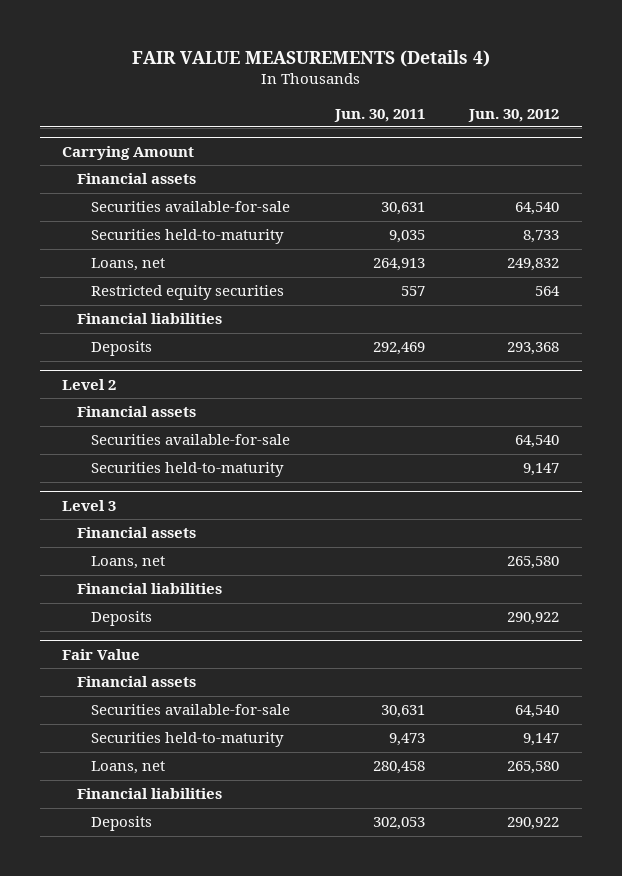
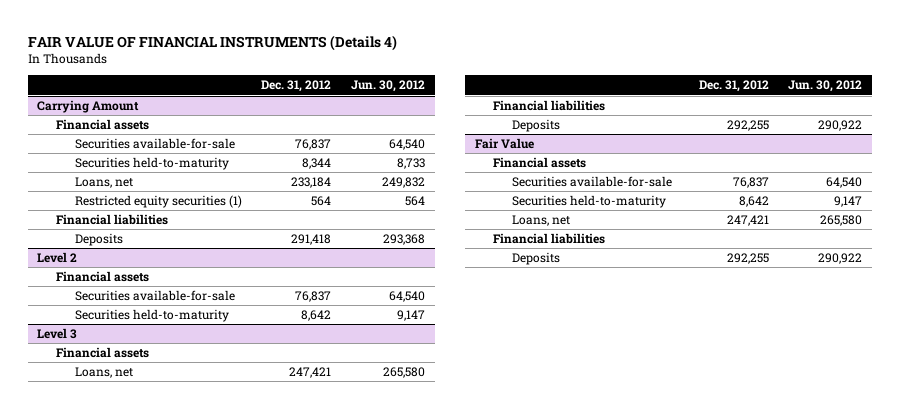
[131,49,490,67] FAIR VALUE MEASUREMENTS (Details 4) -> [27,34,397,51] FAIR VALUE OF FINANCIAL INSTRUMENTS (Details 4)
[333,108,425,122] Jun. 30, 2011 -> none
none -> [261,80,332,93] Dec. 31, 2012
[91,285,285,301] Restricted equity securities -> [74,195,242,209] Restricted equity securities (1)

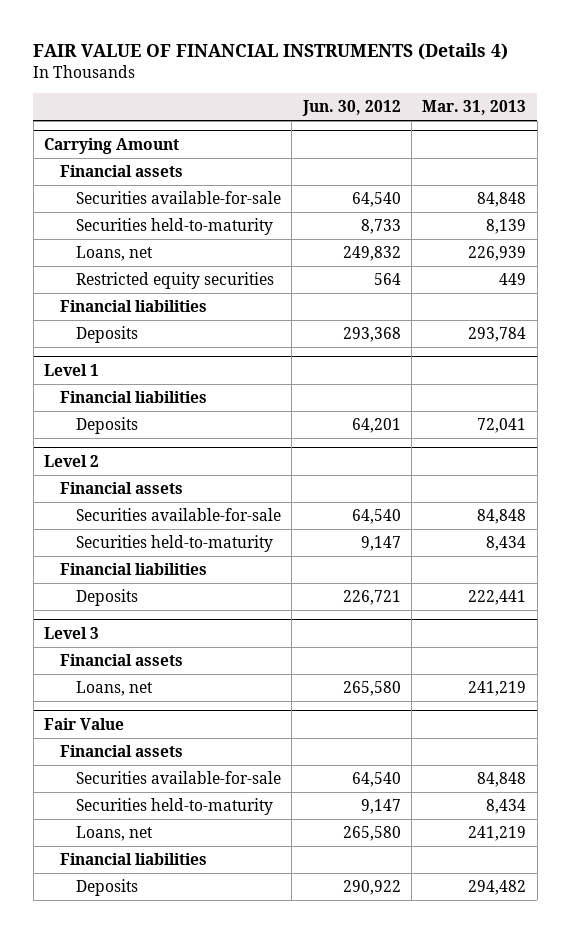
[261,80,332,93] Dec. 31, 2012 -> none
none -> [422,100,527,116] Mar. 31, 2013
[74,195,242,209] Restricted equity securities (1) -> [75,272,274,290] Restricted equity securities
none -> [44,363,100,376] Level 1
none -> [60,391,208,404] Financial liabilities
none -> [75,417,138,435] Deposits
none -> [60,563,208,576] Financial liabilities
none -> [75,589,138,607] Deposits
[493,100,606,112] Financial liabilities -> none
[512,119,561,133] Deposits -> none

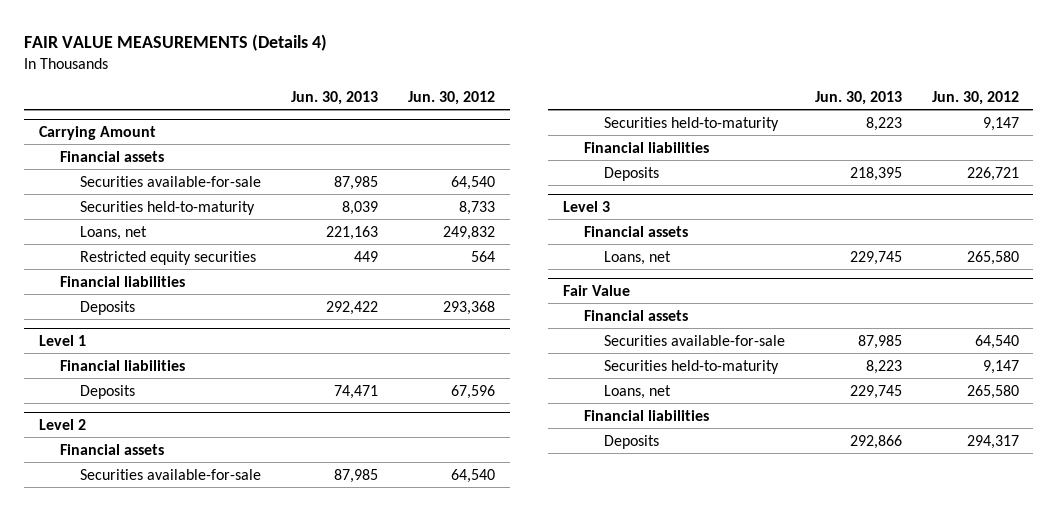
[33,43,509,61] FAIR VALUE OF FINANCIAL INSTRUMENTS (Details 4) -> [24,34,328,52] FAIR VALUE MEASUREMENTS (Details 4)
[422,100,527,116] Mar. 31, 2013 -> none
none -> [290,90,378,105] Jun. 30, 2013
[351,418,401,434] 64,201 -> [450,384,495,399] 67,596
[342,880,401,896] 290,922 -> [966,434,1019,449] 294,317

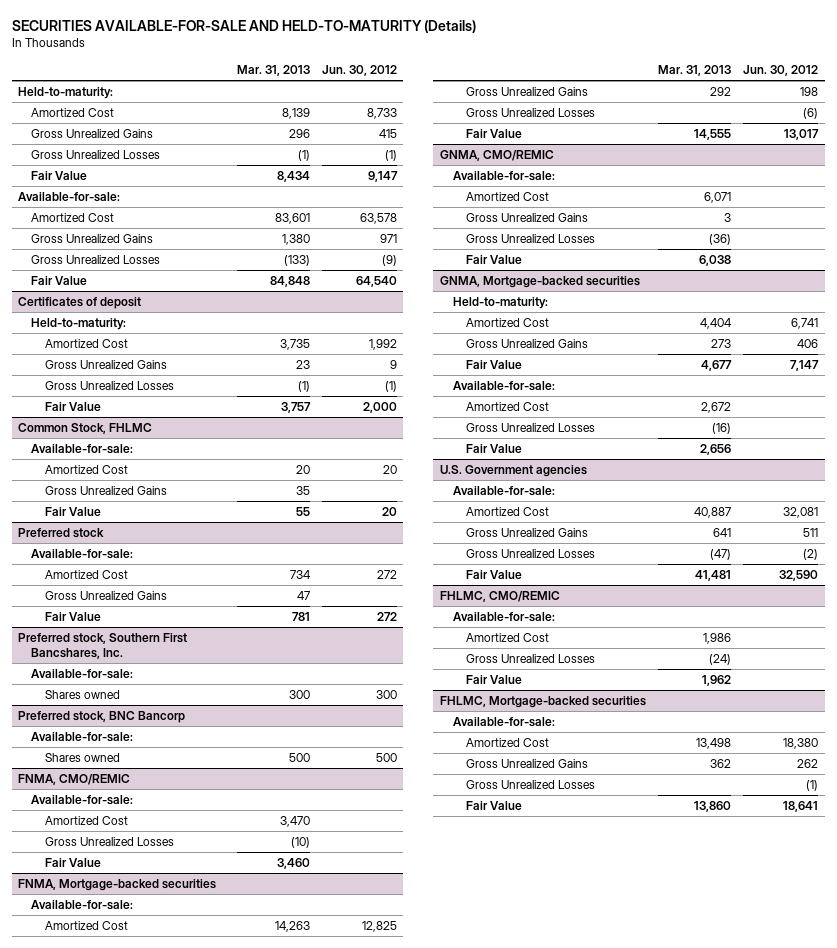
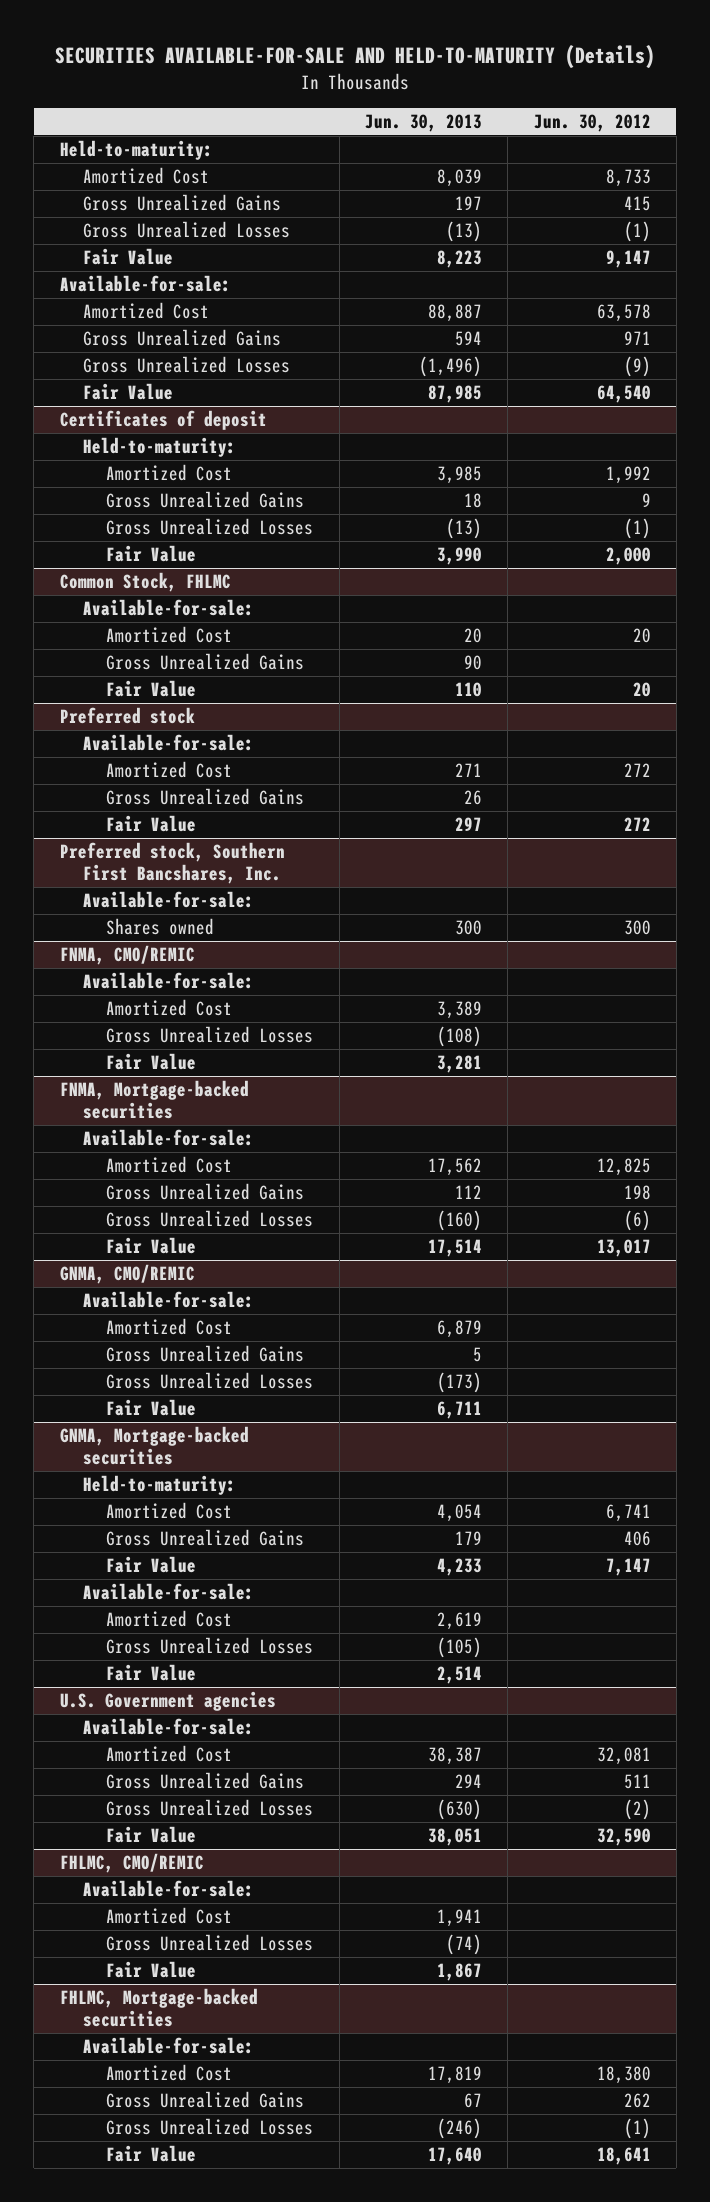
[236,65,310,77] Mar. 31, 2013 -> none
none -> [364,113,482,132] Jun. 30, 2013
[18,711,186,724] Preferred stock, BNC Bancorp -> none
[31,732,134,743] Available-for-sale: -> none
[44,753,120,763] Shares owned -> none

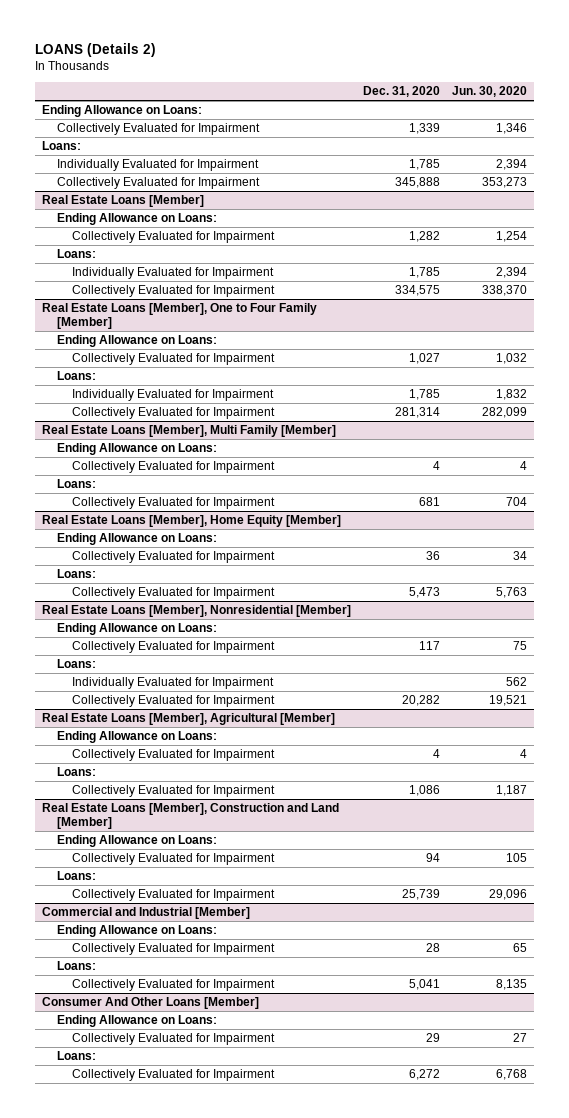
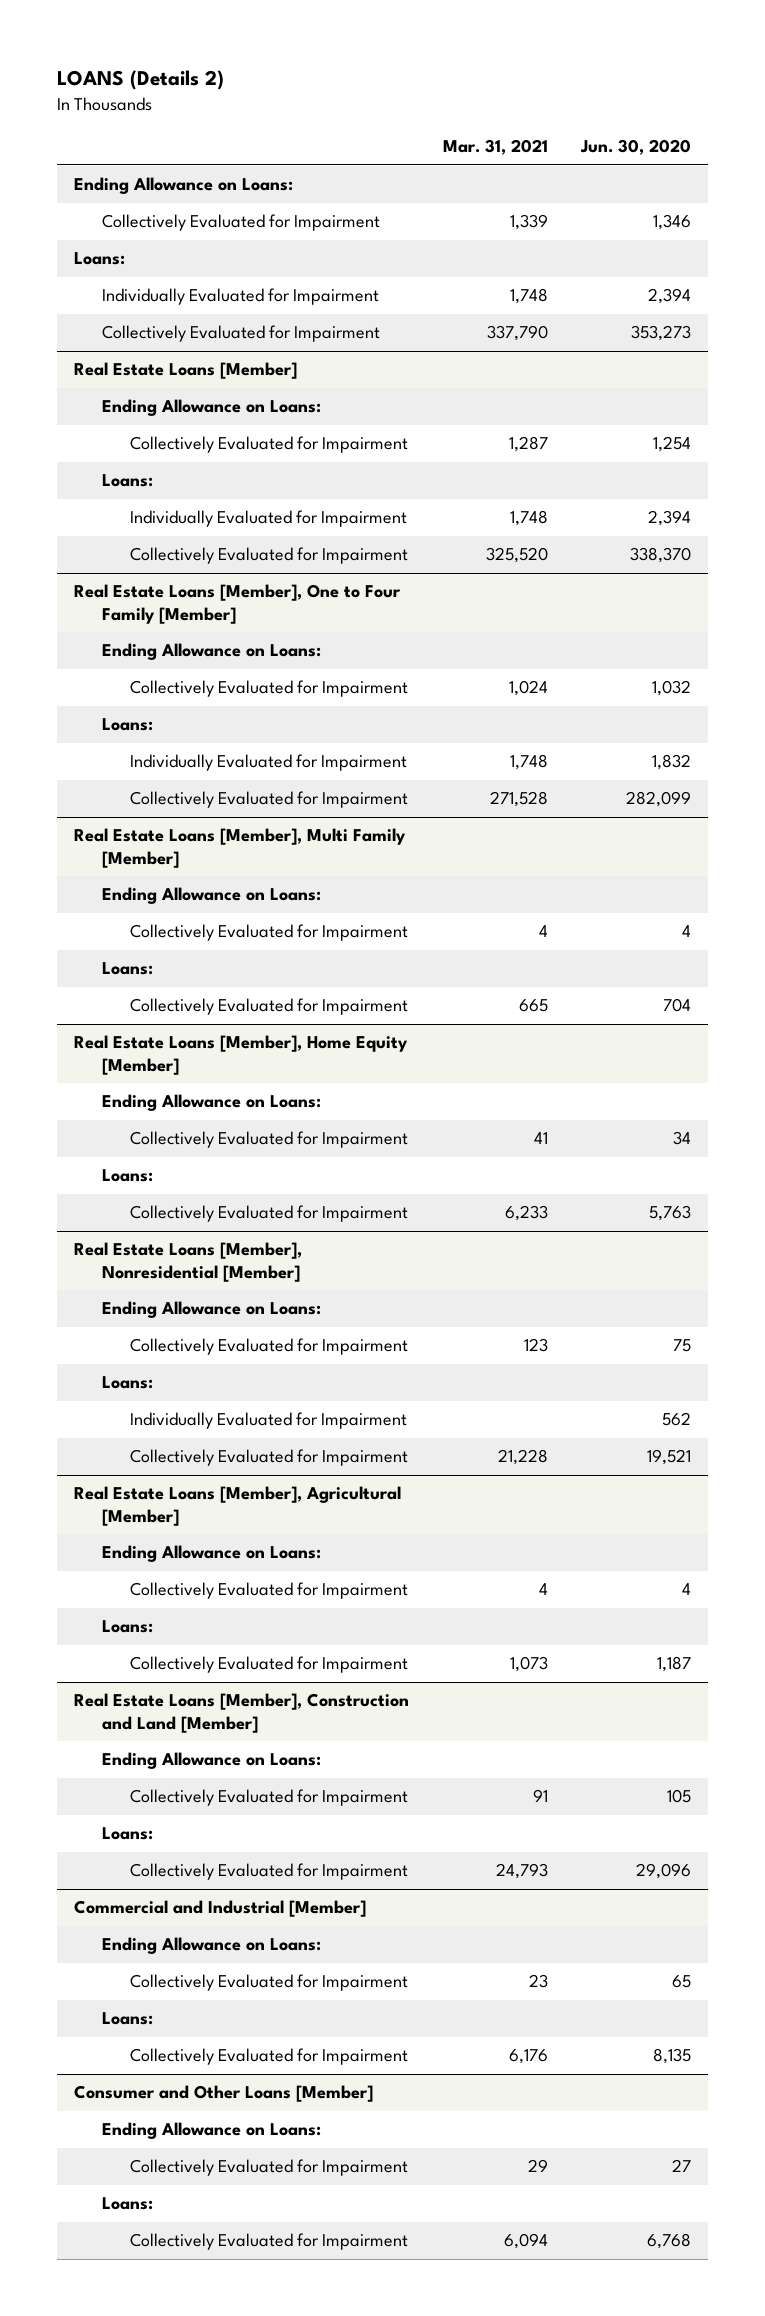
[363,86,441,98] Dec. 31, 2020 -> none
none -> [442,139,548,156] Mar. 31, 2021
[41,997,259,1010] Consumer And Other Loans [Member] -> [73,2085,373,2103] Consumer and Other Loans [Member]

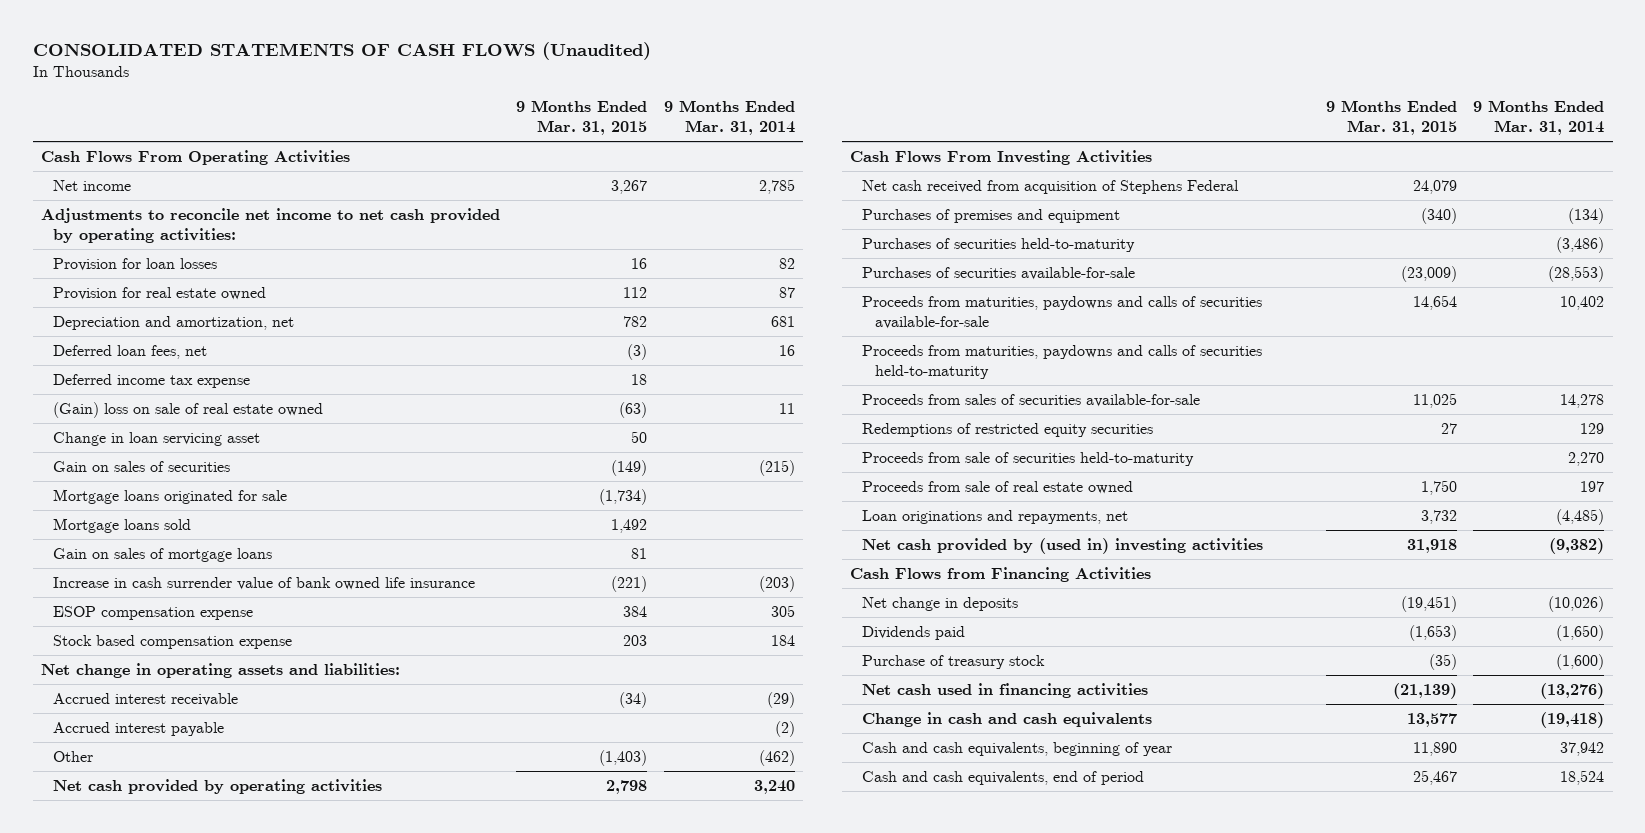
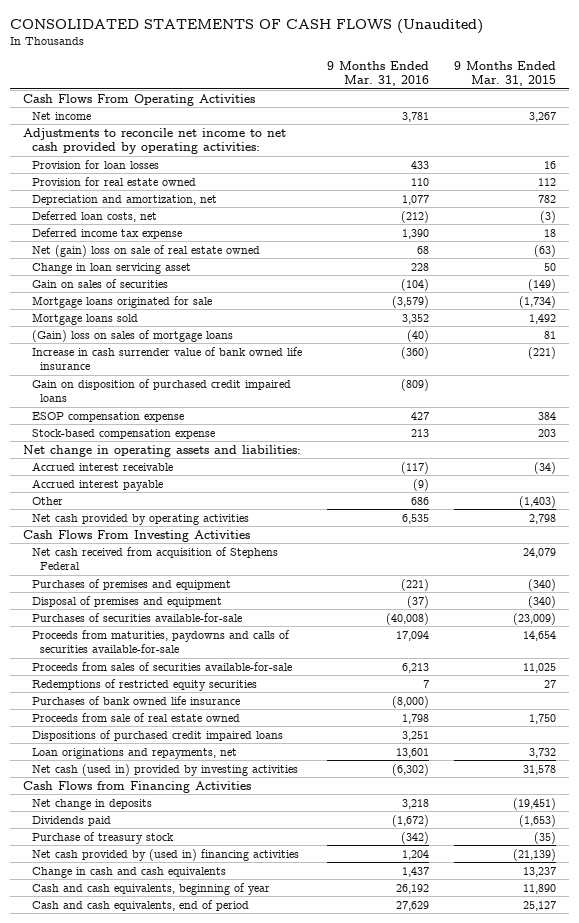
[664,100,796,136] 9 Months Ended Mar. 31, 2014 -> none
none -> [326,60,429,87] 9 Months Ended Mar. 31, 2016
[53,344,208,359] Deferred loan fees, net -> [31,210,157,222] Deferred loan costs, net
[53,401,324,418] (Gain) loss on sale of real estate owned -> [31,244,260,257] Net (gain) loss on sale of real estate owned
[53,547,273,562] Gain on sales of mortgage loans -> [31,329,233,342] (Gain) loss on sales of mortgage loans
none -> [31,378,291,403] Gain on disposition of purchased credit impaired loans
[53,634,293,649] Stock based compensation expense -> [31,428,215,439] Stock-based compensation expense
[862,237,1136,252] Purchases of securities held-to-maturity -> none
none -> [31,595,222,607] Disposal of premises and equipment
[862,344,1263,379] Proceeds from maturities, paydowns and calls of securities held-to-maturity -> none
[862,451,1195,466] Proceeds from sale of securities held-to-maturity -> none
none -> [31,695,240,705] Purchases of bank owned life insurance
none -> [31,729,283,741] Dispositions of purchased credit impaired loans
[862,537,1264,554] Net cash provided by (used in) investing activities -> [31,763,298,776] Net cash (used in) provided by investing activities
[1406,538,1457,553] 31,918 -> [523,764,557,775] 31,578
[862,682,1149,698] Net cash used in financing activities -> [31,848,299,861] Net cash provided by (used in) financing activities
[1406,712,1457,727] 13,577 -> [523,866,557,877] 13,237
[1412,769,1457,785] 25,467 -> [523,900,557,911] 25,127

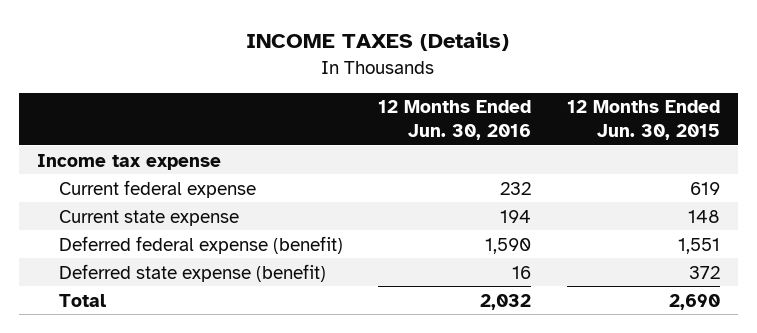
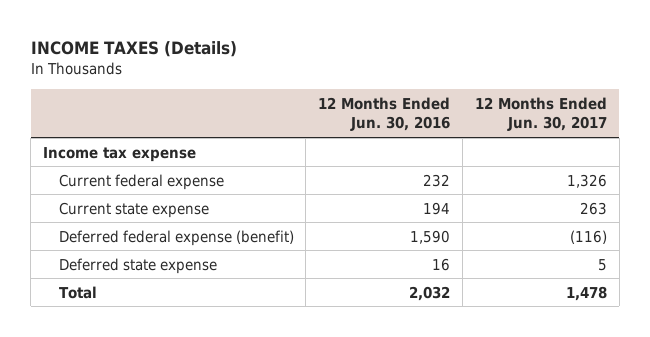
[566,100,720,140] 12 Months Ended Jun. 30, 2015 -> none
none -> [474,96,607,132] 12 Months Ended Jun. 30, 2017
[58,263,326,282] Deferred state expense (benefit) -> [58,257,217,274] Deferred state expense

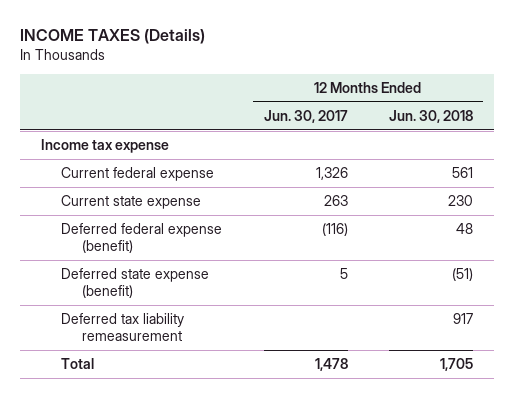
[318,96,451,132] 12 Months Ended Jun. 30, 2016 -> none
none -> [388,109,473,123] Jun. 30, 2018
[58,257,217,274] Deferred state expense -> [61,268,210,299] Deferred state expense (benefit)
none -> [61,313,185,342] Deferred tax liability remeasurement

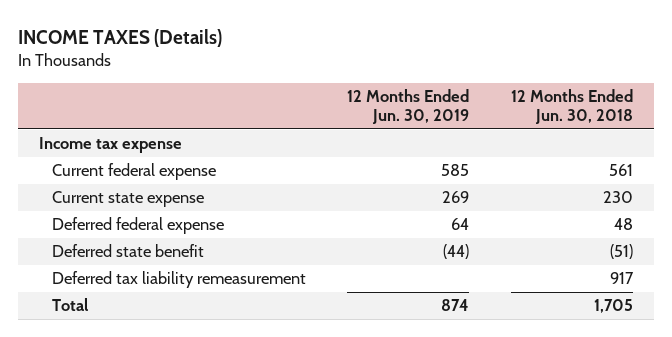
[263,109,348,123] Jun. 30, 2017 -> none
none -> [347,88,470,124] 12 Months Ended Jun. 30, 2019
[61,223,223,254] Deferred federal expense (benefit) -> [51,217,224,235] Deferred federal expense
[61,268,210,299] Deferred state expense (benefit) -> [51,244,204,258] Deferred state benefit

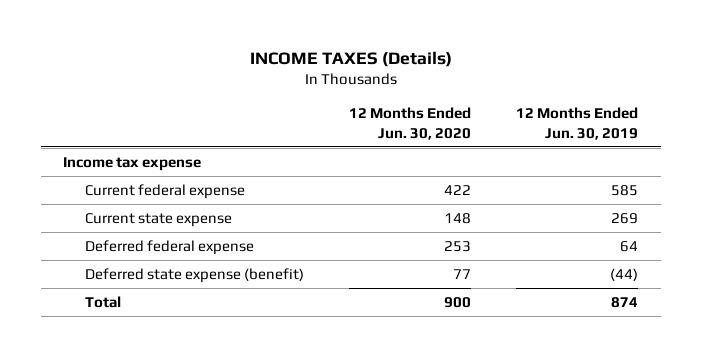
[511,88,634,124] 12 Months Ended Jun. 30, 2018 -> none
none -> [348,107,471,140] 12 Months Ended Jun. 30, 2020
[51,271,306,289] Deferred tax liability remeasurement -> none
[51,244,204,258] Deferred state benefit -> [84,267,304,283] Deferred state expense (benefit)

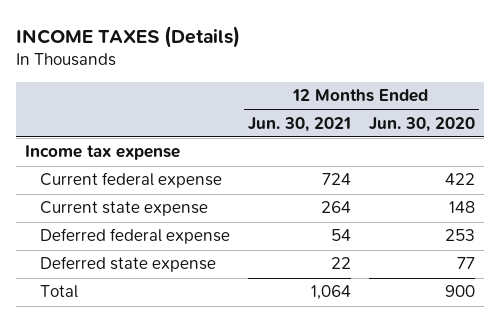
[516,107,639,140] 12 Months Ended Jun. 30, 2019 -> none
none -> [248,116,352,132] Jun. 30, 2021
[84,267,304,283] Deferred state expense (benefit) -> [40,256,217,273] Deferred state expense

